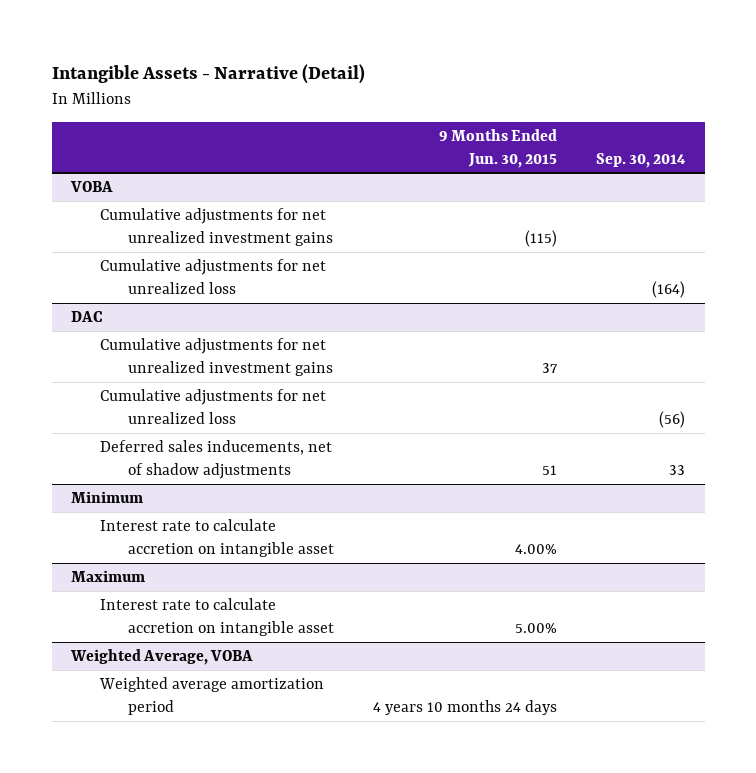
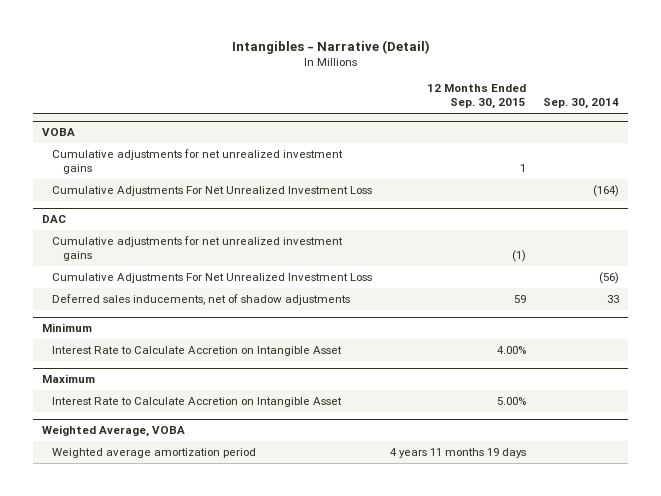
[51,64,365,85] Intangible Assets - Narrative (Detail) -> [231,39,430,54] Intangibles - Narrative (Detail)
[439,128,558,168] 9 Months Ended Jun. 30, 2015 -> none
none -> [426,84,526,110] 12 Months Ended Sep. 30, 2015
[99,258,326,295] Cumulative adjustments for net unrealized loss -> [52,185,373,196] Cumulative Adjustments For Net Unrealized Investment Loss
[99,388,326,425] Cumulative adjustments for net unrealized loss -> [52,272,373,283] Cumulative Adjustments For Net Unrealized Investment Loss
[99,518,335,558] Interest rate to calculate accretion on intangible asset -> [52,345,343,356] Interest Rate to Calculate Accretion on Intangible Asset
[99,597,335,637] Interest rate to calculate accretion on intangible asset -> [52,396,343,407] Interest Rate to Calculate Accretion on Intangible Asset

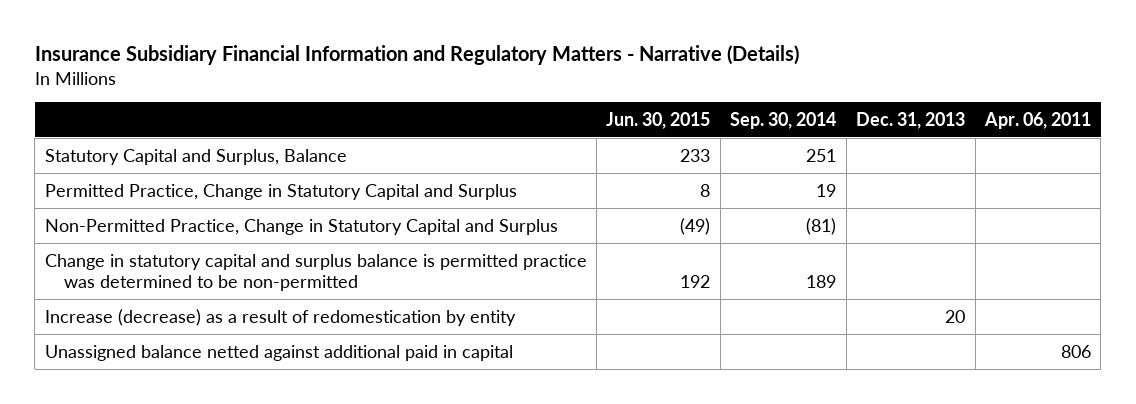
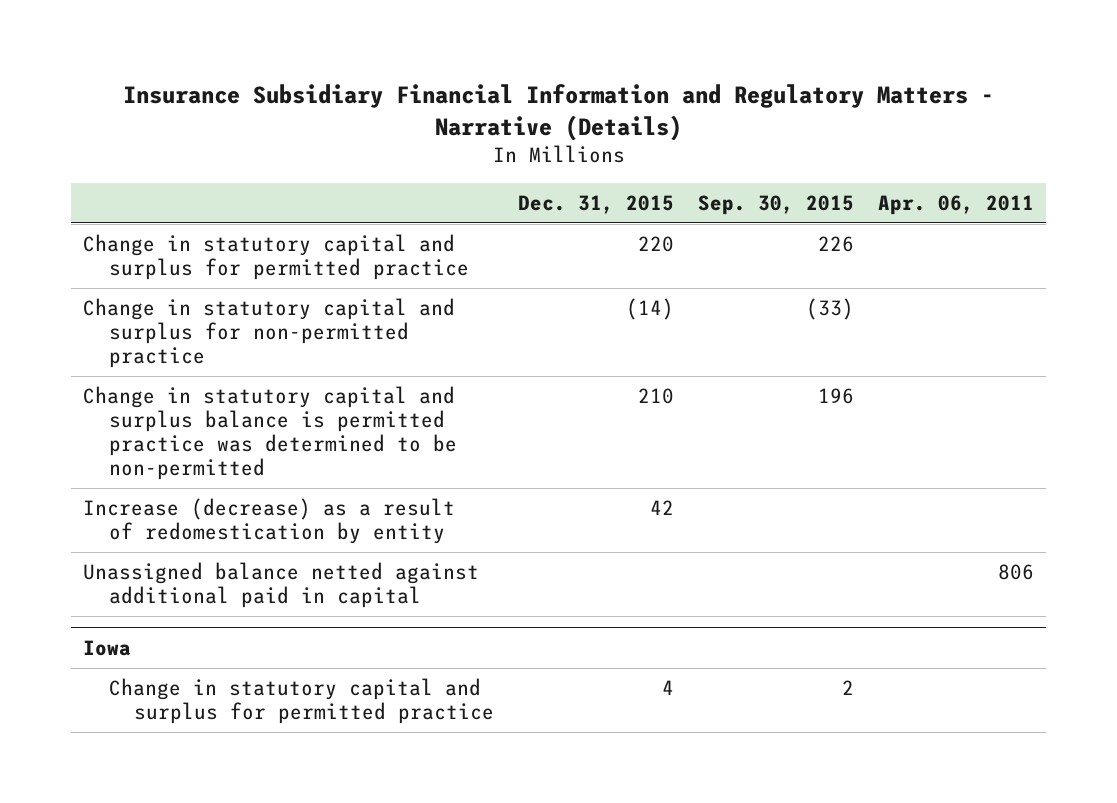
[606,111,711,129] Jun. 30, 2015 -> none
[730,111,837,129] Sep. 30, 2014 -> none
[856,111,966,129] Dec. 31, 2013 -> none
none -> [517,194,674,214] Dec. 31, 2015
none -> [697,194,854,215] Sep. 30, 2015
[44,148,347,165] Statutory Capital and Surplus, Balance -> none
[44,183,517,200] Permitted Practice, Change in Statutory Capital and Surplus -> [83,234,469,281] Change in statutory capital and surplus for permitted practice
[44,218,558,235] Non-Permitted Practice, Change in Statutory Capital and Surplus -> [83,298,456,369] Change in statutory capital and surplus for non-permitted practice
none -> [83,640,132,657] Iowa
none -> [108,678,494,725] Change in statutory capital and surplus for permitted practice

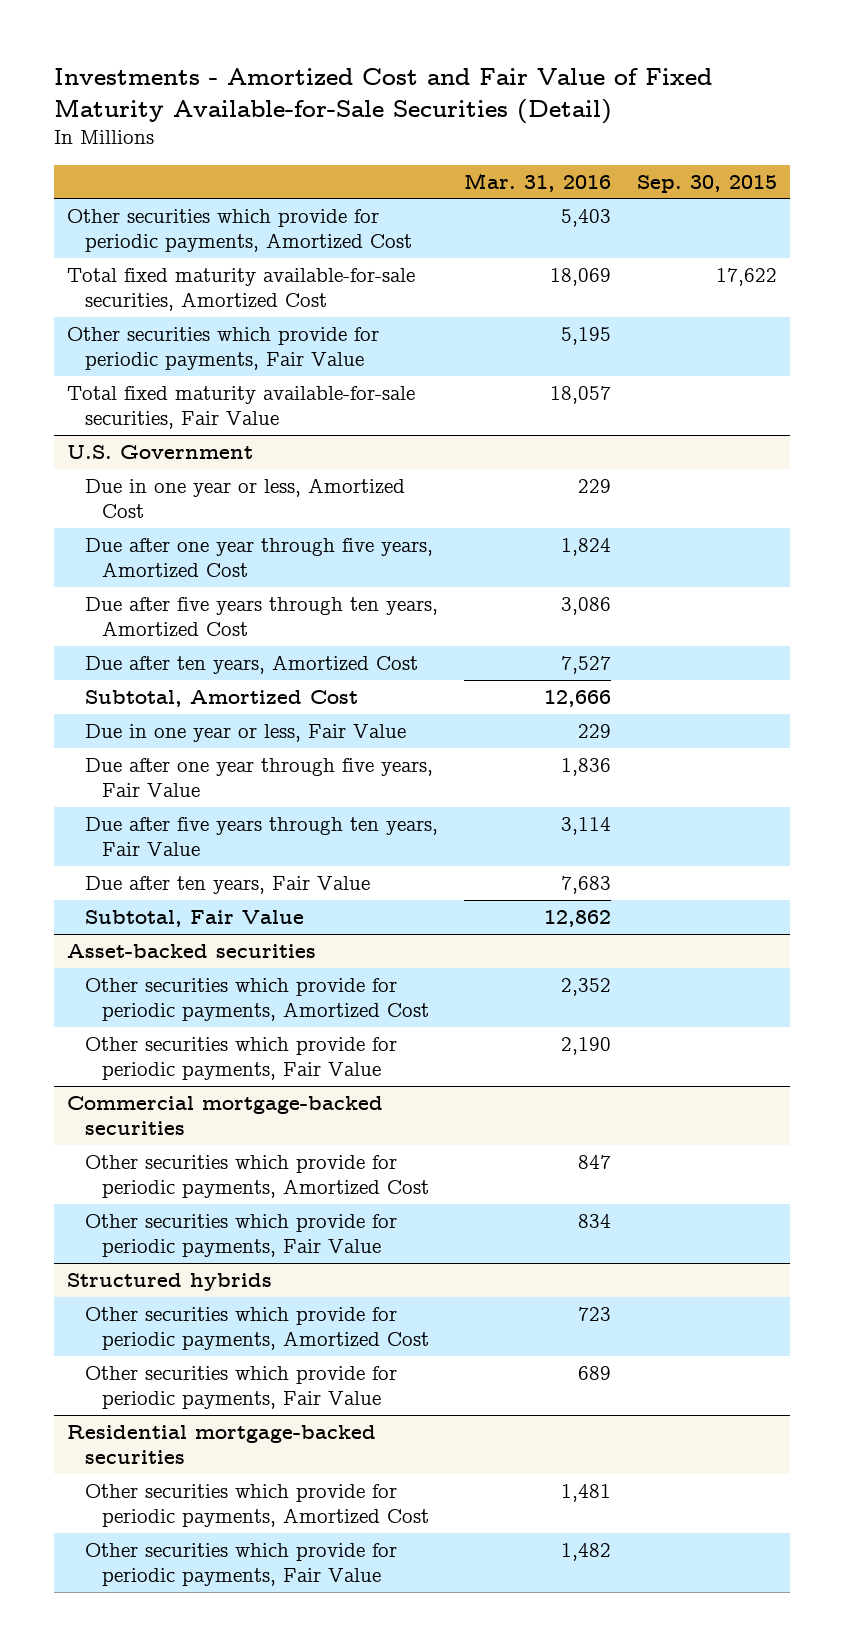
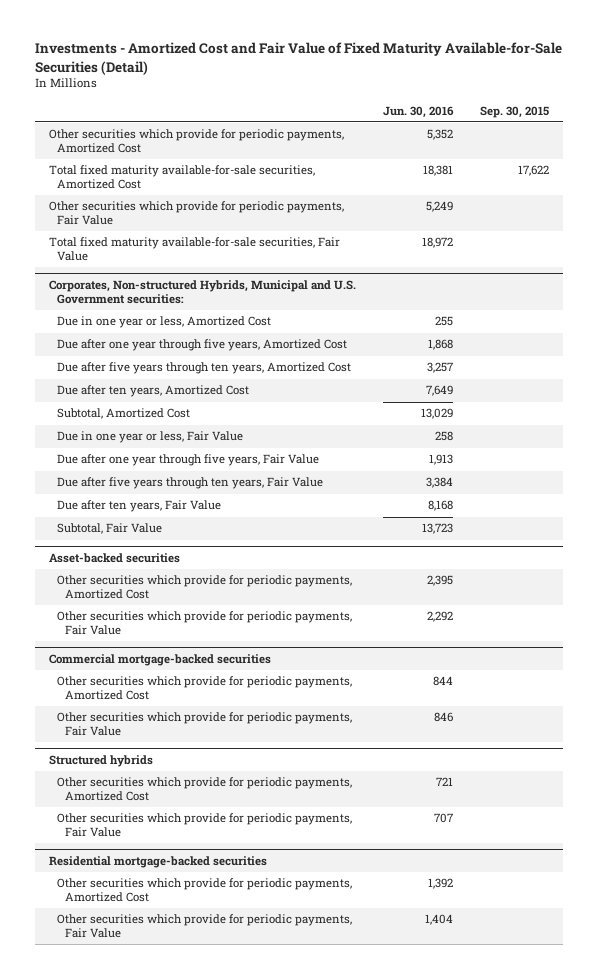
[463,172,611,192] Mar. 31, 2016 -> none
none -> [383,105,455,118] Jun. 30, 2016
[67,444,254,459] U.S. Government -> [48,280,356,304] Corporates, Non-structured Hybrids, Municipal and U.S. Government securities:

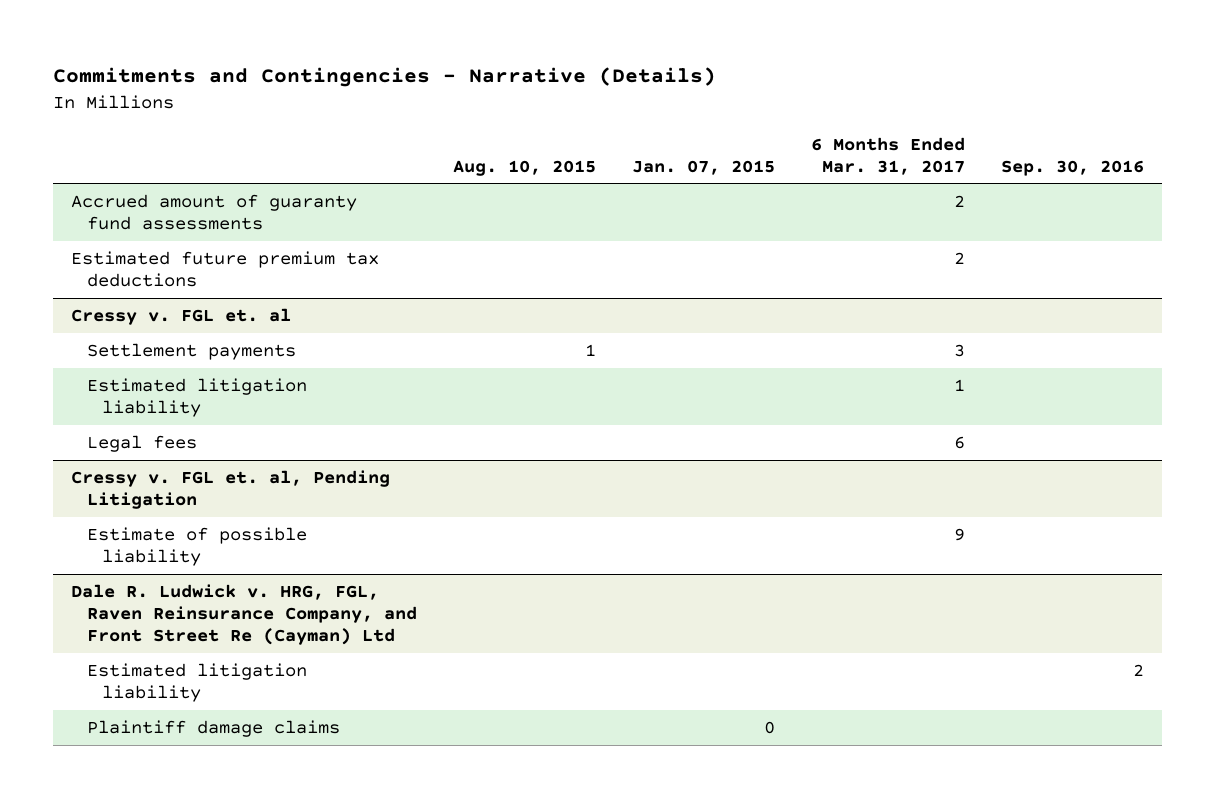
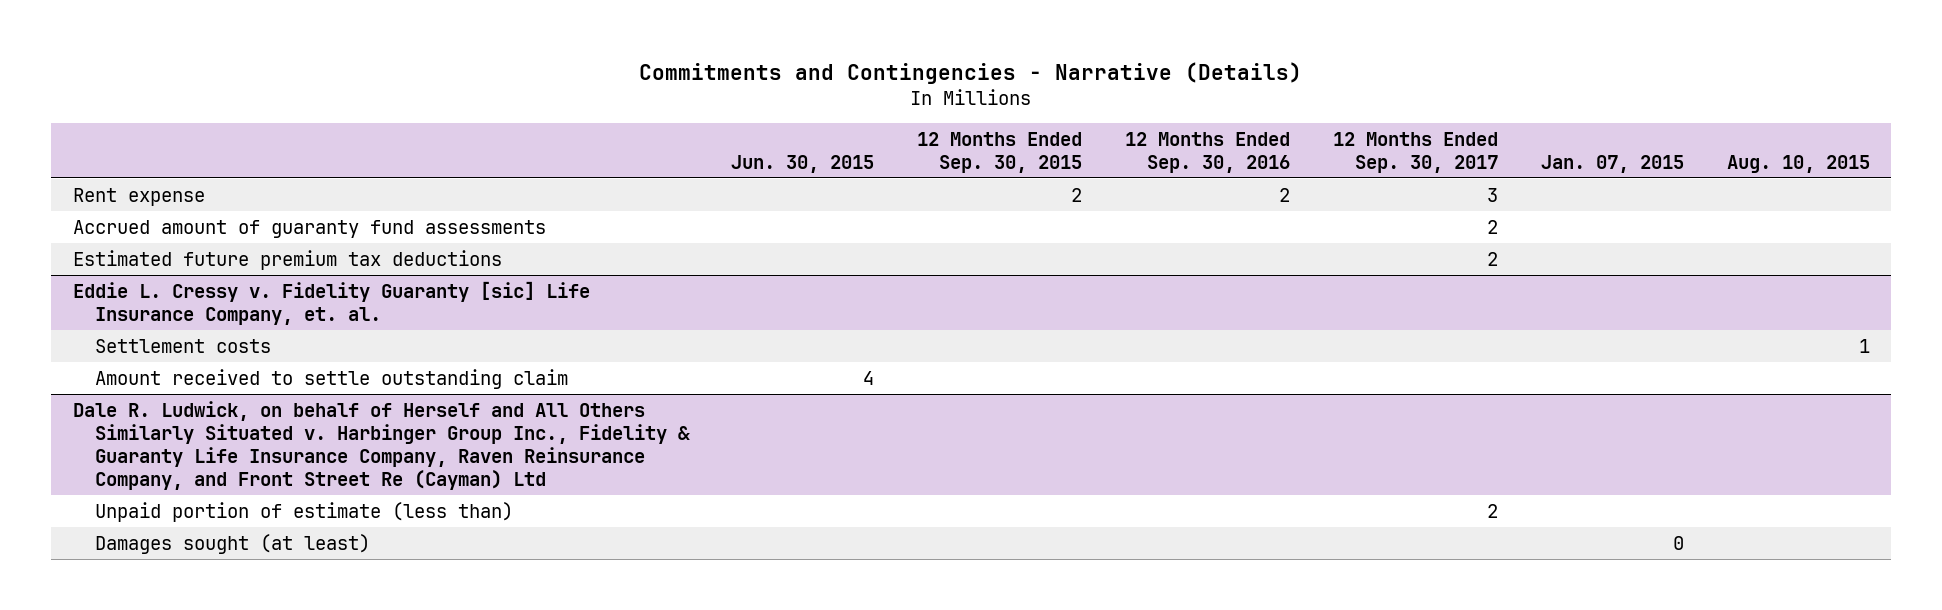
[810,136,965,175] 6 Months Ended Mar. 31, 2017 -> none
[1000,159,1144,176] Sep. 30, 2016 -> none
none -> [731,154,875,173] Jun. 30, 2015
none -> [917,131,1083,173] 12 Months Ended Sep. 30, 2015
none -> [1125,131,1291,173] 12 Months Ended Sep. 30, 2016
none -> [1332,131,1498,173] 12 Months Ended Sep. 30, 2017
none -> [72,187,205,206] Rent expense
[86,378,307,417] Estimated litigation liability -> none
[86,435,197,453] Legal fees -> none
[71,470,391,509] Cressy v. FGL et. al, Pending Litigation -> none
[86,527,307,566] Estimate of possible liability -> none
[71,308,292,326] Cressy v. FGL et. al -> [72,280,590,325] Eddie L. Cressy v. Fidelity Guaranty [sic] Life Insurance Company, et. al.
[86,343,296,361] Settlement payments -> [94,338,271,353] Settlement costs
none -> [94,368,568,389] Amount received to settle outstanding claim
[71,584,417,645] Dale R. Ludwick v. HRG, FGL, Raven Reinsurance Company, and Front Street Re (Cayman) Ltd -> [72,400,690,491] Dale R. Ludwick, on behalf of Herself and All Others Similarly Situated v. Harbinger Group Inc., Fidelity & Guaranty Life Insurance Company, Raven Reinsurance Company, and Front Street Re (Cayman) Ltd
[86,663,307,702] Estimated litigation liability -> [94,501,513,522] Unpaid portion of estimate (less than)
[86,720,340,738] Plaintiff damage claims -> [94,533,370,554] Damages sought (at least)

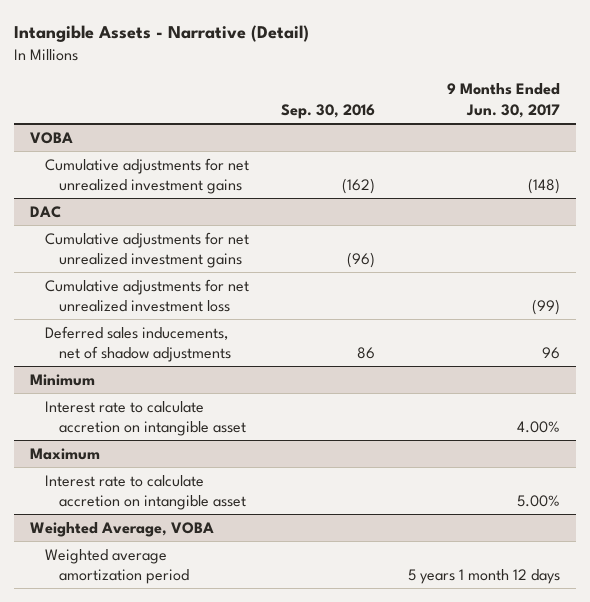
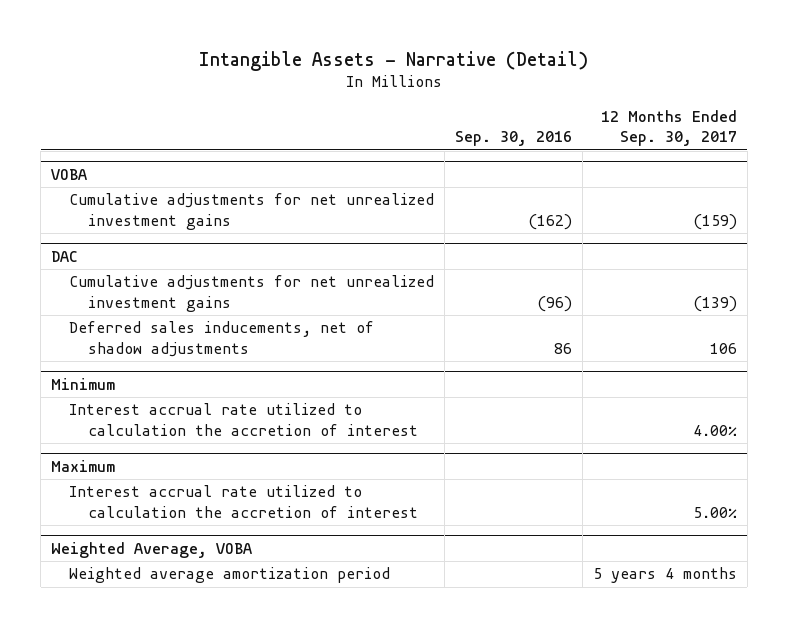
[447,83,561,118] 9 Months Ended Jun. 30, 2017 -> none
none -> [600,109,737,147] 12 Months Ended Sep. 30, 2017
[44,278,249,313] Cumulative adjustments for net unrealized investment loss -> none
[44,400,246,437] Interest rate to calculate accretion on intangible asset -> [69,403,418,436] Interest accrual rate utilized to calculation the accretion of interest
[44,474,246,511] Interest rate to calculate accretion on intangible asset -> [69,485,418,518] Interest accrual rate utilized to calculation the accretion of interest

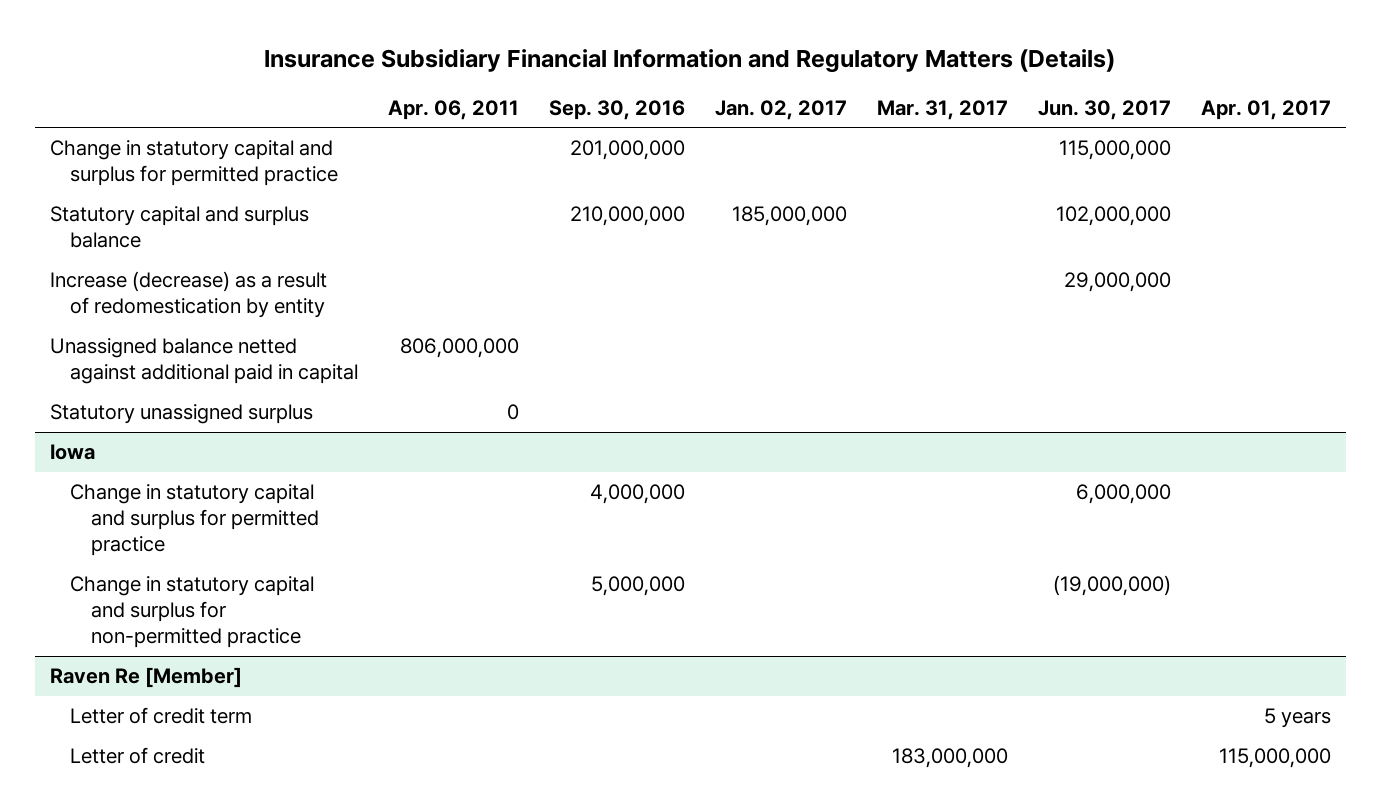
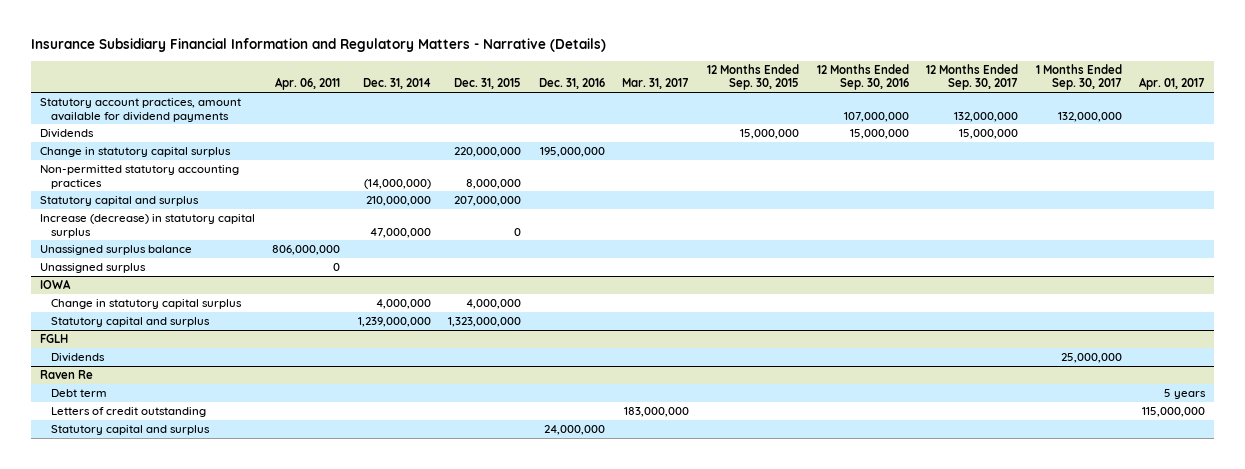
[264,48,1116,73] Insurance Subsidiary Financial Information and Regulatory Matters (Details) -> [30,37,606,52] Insurance Subsidiary Financial Information and Regulatory Matters - Narrative (Details)
[549,99,686,120] Sep. 30, 2016 -> none
[715,99,848,120] Jan. 02, 2017 -> none
[1037,99,1171,120] Jun. 30, 2017 -> none
none -> [362,78,431,90] Dec. 31, 2014
none -> [454,78,522,90] Dec. 31, 2015
none -> [538,78,605,90] Dec. 31, 2016
none -> [707,63,800,91] 12 Months Ended Sep. 30, 2015
none -> [816,63,909,91] 12 Months Ended Sep. 30, 2016
none -> [926,63,1019,91] 12 Months Ended Sep. 30, 2017
none -> [1035,63,1122,91] 1 Months Ended Sep. 30, 2017
[70,576,315,648] Change in statutory capital and surplus for non-permitted practice -> none
none -> [39,98,241,122] Statutory account practices, amount available for dividend payments
none -> [39,129,94,139] Dividends
[49,140,339,187] Change in statutory capital and surplus for permitted practice -> [39,147,231,158] Change in statutory capital surplus
none -> [39,165,239,189] Non-permitted statutory accounting practices
[49,206,309,249] Statutory capital and surplus balance -> [39,196,199,207] Statutory capital and surplus
[49,271,327,319] Increase (decrease) as a result of redomestication by entity -> [39,214,255,238] Increase (decrease) in statutory capital surplus
[49,338,359,385] Unassigned balance netted against additional paid in capital -> [39,245,192,256] Unassigned surplus balance
[49,404,313,425] Statutory unassigned surplus -> [39,263,146,274] Unassigned surplus
[49,444,95,461] Iowa -> [39,279,71,290] IOWA
[70,484,319,556] Change in statutory capital and surplus for permitted practice -> [51,299,243,310] Change in statutory capital surplus
none -> [51,317,211,328] Statutory capital and surplus
none -> [39,334,68,344] FGLH
none -> [51,353,106,363] Dividends
[49,667,242,689] Raven Re [Member] -> [39,370,93,380] Raven Re
[70,707,253,725] Letter of credit term -> [51,389,108,398] Debt term
[70,747,206,765] Letter of credit -> [51,407,207,418] Letters of credit outstanding
none -> [51,425,211,436] Statutory capital and surplus

